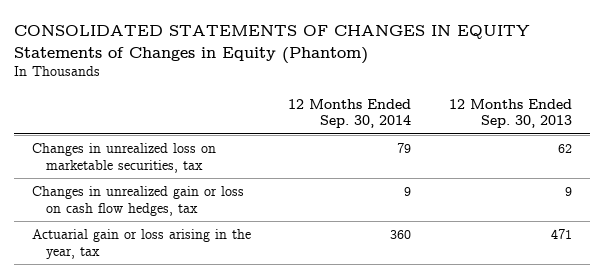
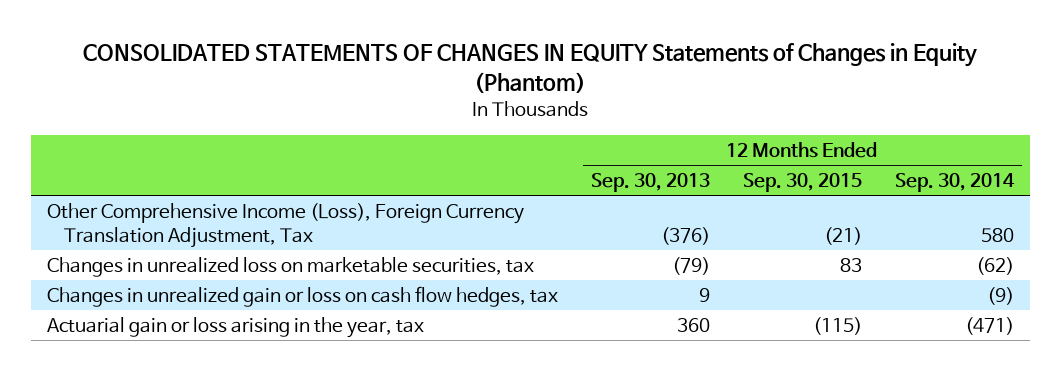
none -> [742,173,862,193] Sep. 30, 2015
none -> [47,202,525,249] Other Comprehensive Income (Loss), Foreign Currency Translation Adjustment, Tax
[397,143,412,154] 79 -> [975,256,1014,275] (62)
[557,144,572,154] 62 -> [671,256,710,275] (79)
[404,187,412,197] 9 -> [986,286,1014,305] (9)
[390,230,412,240] 360 -> [964,316,1014,335] (471)
[550,229,572,240] 471 -> [676,317,710,332] 360

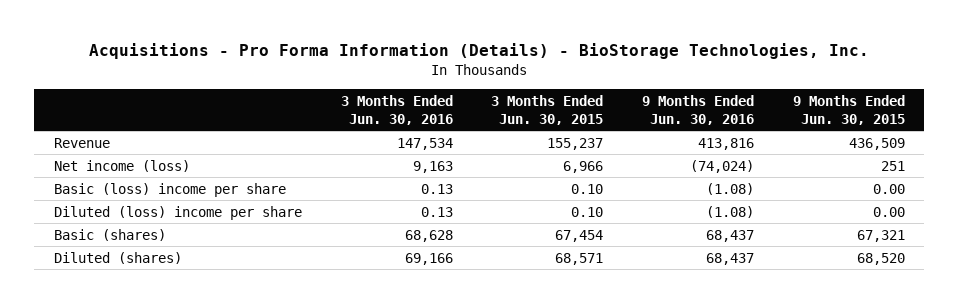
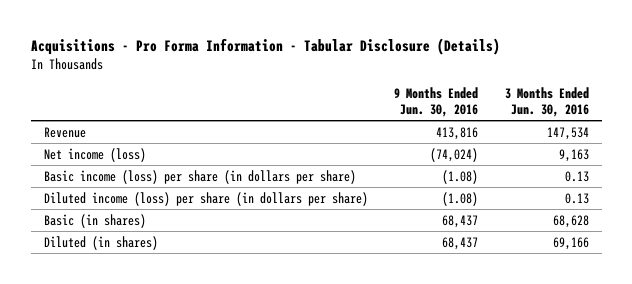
[89,43,870,60] Acquisitions - Pro Forma Information (Details) - BioStorage Technologies, Inc. -> [30,38,500,56] Acquisitions - Pro Forma Information - Tabular Disclosure (Details)
[491,94,604,125] 3 Months Ended Jun. 30, 2015 -> none
[792,94,905,125] 9 Months Ended Jun. 30, 2015 -> none
[53,182,286,197] Basic (loss) income per share -> [43,169,356,184] Basic income (loss) per share (in dollars per share)
[53,205,302,220] Diluted (loss) income per share -> [43,191,368,206] Diluted income (loss) per share (in dollars per share)
[53,228,166,241] Basic (shares) -> [43,213,146,228] Basic (in shares)
[53,251,182,264] Diluted (shares) -> [43,235,158,250] Diluted (in shares)

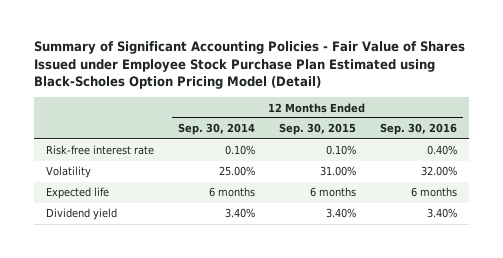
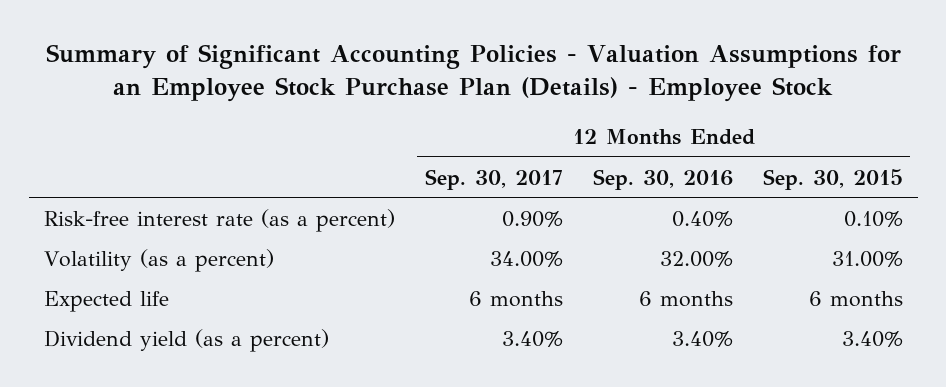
[34,41,466,89] Summary of Significant Accounting Policies - Fair Value of Shares Issued under Employee Stock Purchase Plan Estimated using Black-Scholes Option Pricing Model (Detail) -> [46,43,902,102] Summary of Significant Accounting Policies - Valuation Assumptions for an Employee Stock Purchase Plan (Details) - Employee Stock
[177,123,255,136] Sep. 30, 2014 -> none
none -> [424,168,563,190] Sep. 30, 2017
[45,145,154,156] Risk-free interest rate -> [43,208,395,232] Risk-free interest rate (as a percent)
[45,166,91,179] Volatility -> [43,248,274,272] Volatility (as a percent)
[45,208,117,221] Dividend yield -> [43,328,329,352] Dividend yield (as a percent)

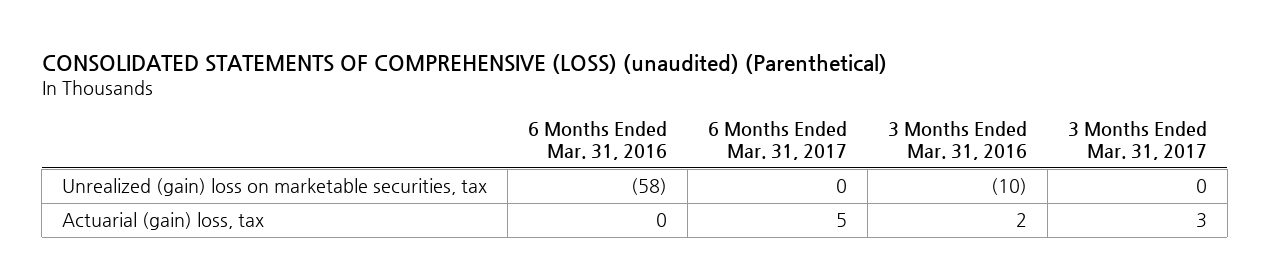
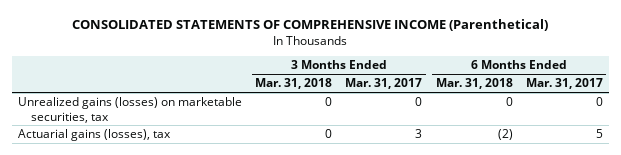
[41,53,887,74] CONSOLIDATED STATEMENTS OF COMPREHENSIVE (LOSS) (unaudited) (Parenthetical) -> [72,19,549,32] CONSOLIDATED STATEMENTS OF COMPREHENSIVE INCOME (Parenthetical)
[528,121,668,161] 6 Months Ended Mar. 31, 2016 -> none
[887,121,1027,161] 3 Months Ended Mar. 31, 2016 -> none
none -> [255,78,333,90] Mar. 31, 2018
none -> [435,78,513,90] Mar. 31, 2018
[62,178,488,197] Unrealized (gain) loss on marketable securities, tax -> [18,97,243,123] Unrealized gains (losses) on marketable securities, tax
[62,212,265,231] Actuarial (gain) loss, tax -> [18,129,172,142] Actuarial gains (losses), tax

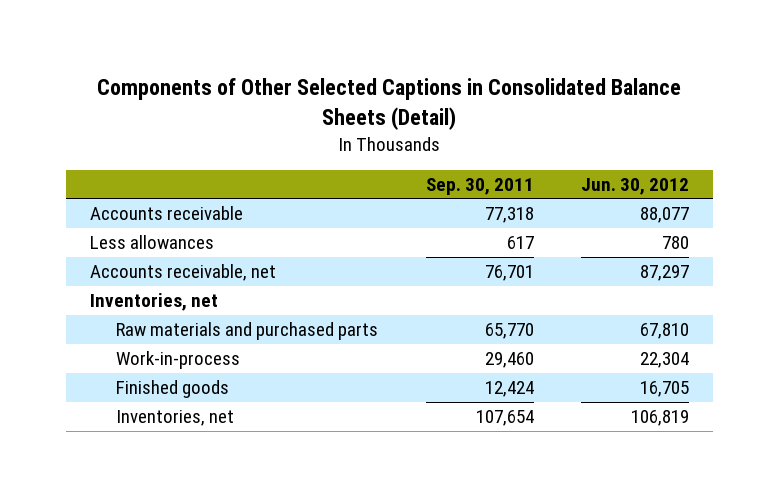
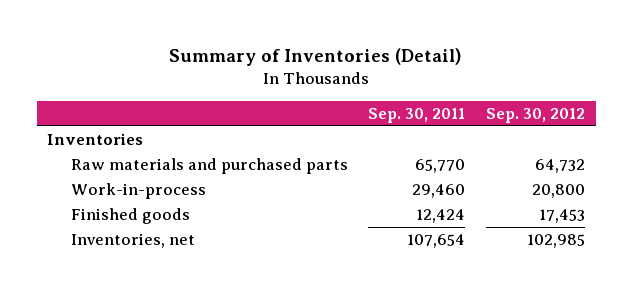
[97,78,682,130] Components of Other Selected Captions in Consolidated Balance Sheets (Detail) -> [169,48,463,67] Summary of Inventories (Detail)
[581,177,690,195] Jun. 30, 2012 -> none
none -> [486,107,586,123] Sep. 30, 2012
[89,206,243,221] Accounts receivable -> none
[89,235,214,250] Less allowances -> none
[89,264,276,282] Accounts receivable, net -> none
[89,293,218,312] Inventories, net -> [47,133,144,146] Inventories

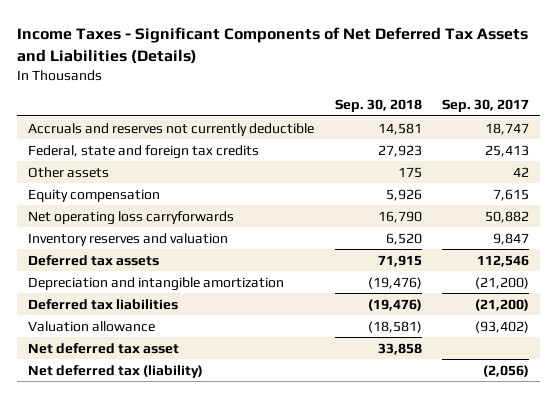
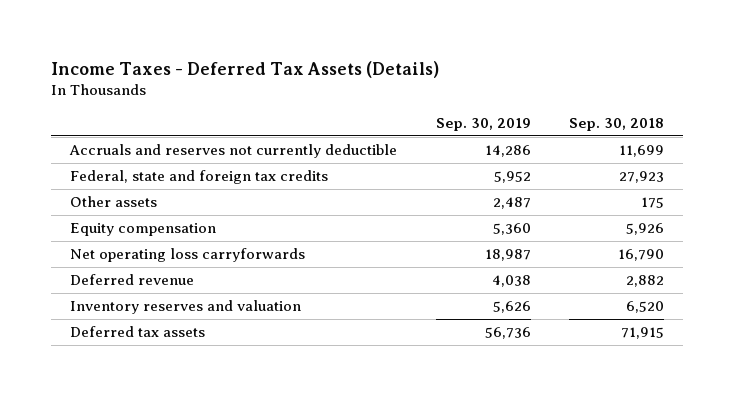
[17,27,529,64] Income Taxes - Significant Components of Net Deferred Tax Assets and Liabilities (Details) -> [51,60,440,78] Income Taxes - Deferred Tax Assets (Details)
[442,99,530,113] Sep. 30, 2017 -> none
none -> [435,118,531,132] Sep. 30, 2019
[377,122,422,135] 14,581 -> [618,144,664,157] 11,699
none -> [70,273,195,285] Deferred revenue
[27,276,284,291] Depreciation and intangible amortization -> none
[27,298,178,310] Deferred tax liabilities -> none
[27,320,155,332] Valuation allowance -> none
[27,342,179,354] Net deferred tax asset -> none
[27,364,203,378] Net deferred tax (liability) -> none

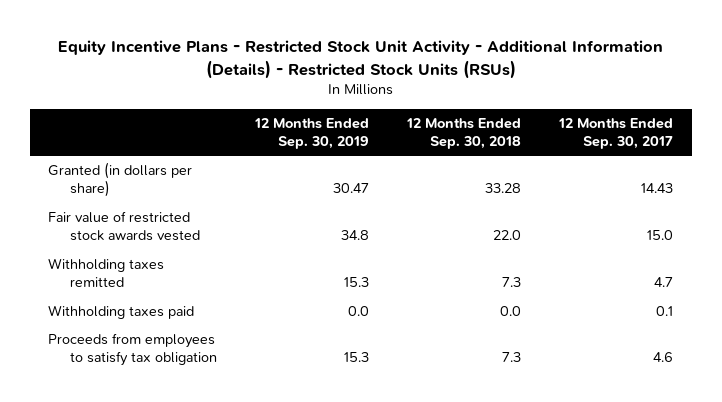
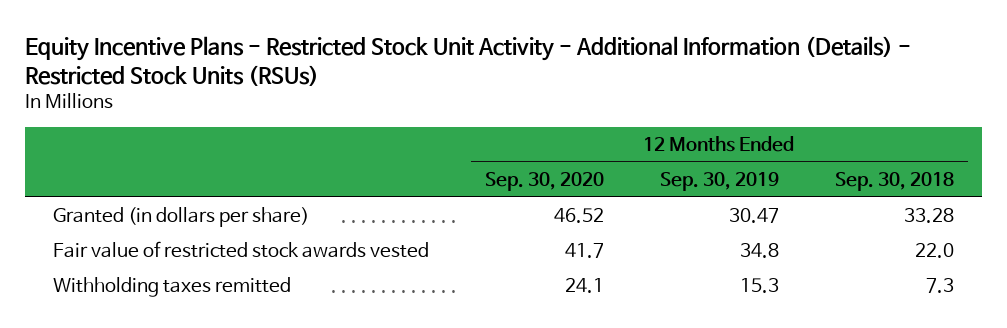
[558,117,674,150] 12 Months Ended Sep. 30, 2017 -> none
none -> [484,172,604,192] Sep. 30, 2020
[48,304,195,319] Withholding taxes paid -> none
[48,332,218,367] Proceeds from employees to satisfy tax obligation -> none

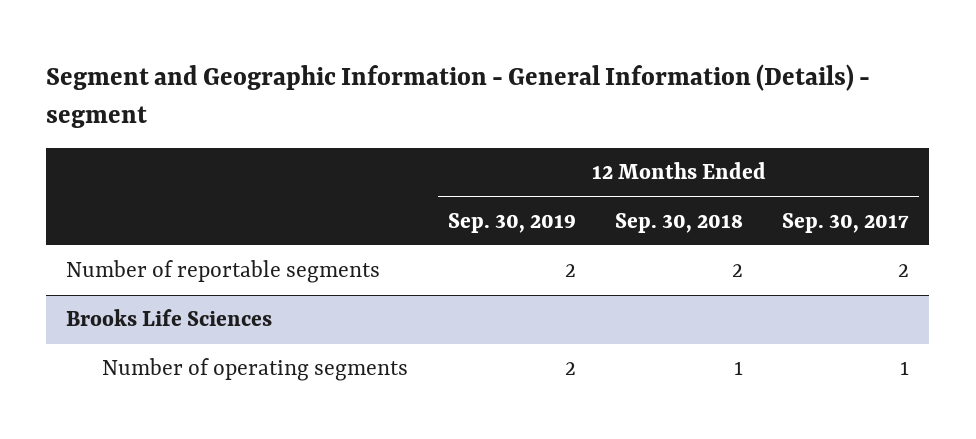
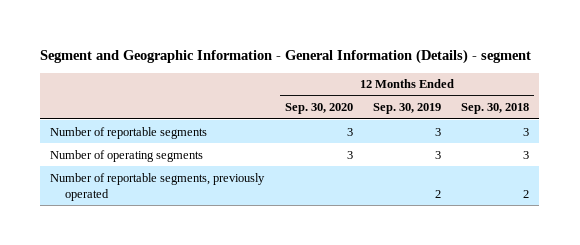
[782,212,910,233] Sep. 30, 2017 -> none
none -> [284,103,353,115] Sep. 30, 2020
[66,309,273,327] Brooks Life Sciences -> none
[564,264,576,278] 2 -> [434,127,441,136] 3
[732,264,744,278] 2 -> [523,127,530,136] 3
[564,362,576,376] 2 -> [434,150,441,159] 3
[734,361,744,376] 1 -> [523,150,530,159] 3
none -> [50,172,266,201] Number of reportable segments, previously operated

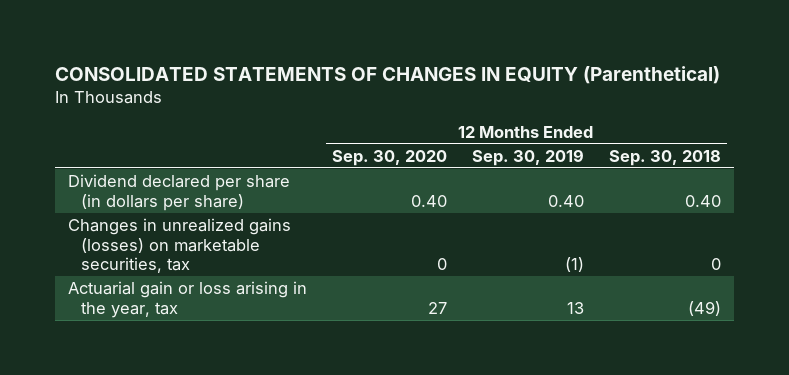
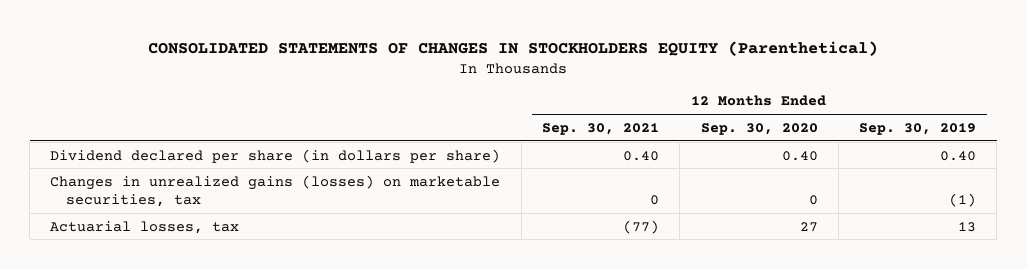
[55,65,721,84] CONSOLIDATED STATEMENTS OF CHANGES IN EQUITY (Parenthetical) -> [148,40,879,56] CONSOLIDATED STATEMENTS OF CHANGES IN STOCKHOLDERS EQUITY (Parenthetical)
[608,149,721,166] Sep. 30, 2018 -> none
none -> [542,122,660,135] Sep. 30, 2021
[67,281,307,318] Actuarial gain or loss arising in the year, tax -> [50,220,240,234] Actuarial losses, tax

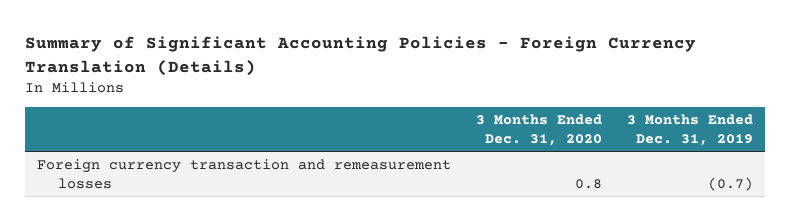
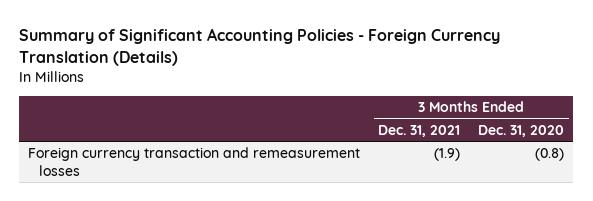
[626,113,753,147] 3 Months Ended Dec. 31, 2019 -> none
none -> [378,124,461,137] Dec. 31, 2021
[574,178,602,189] 0.8 -> [535,148,565,162] (0.8)

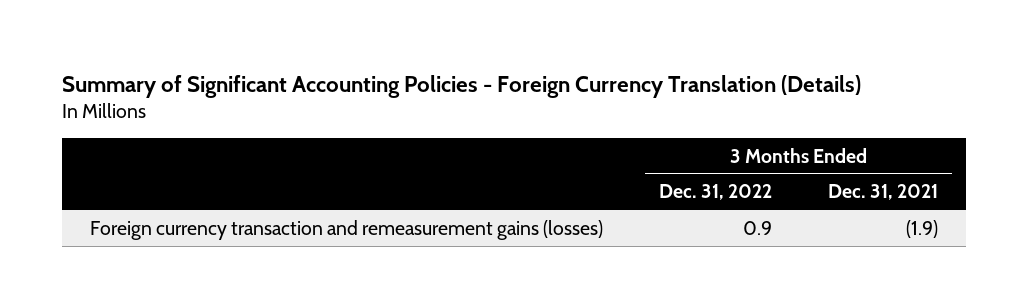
[478,124,565,137] Dec. 31, 2020 -> none
none -> [659,184,773,201] Dec. 31, 2022
[28,147,361,177] Foreign currency transaction and remeasurement losses -> [89,219,603,240] Foreign currency transaction and remeasurement gains (losses)

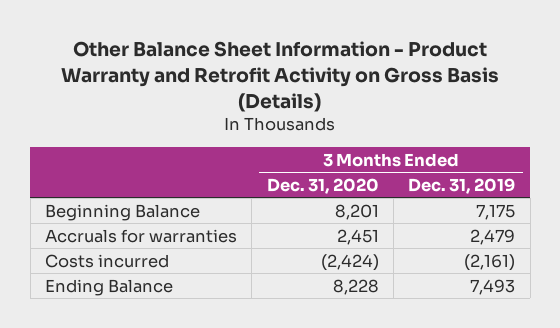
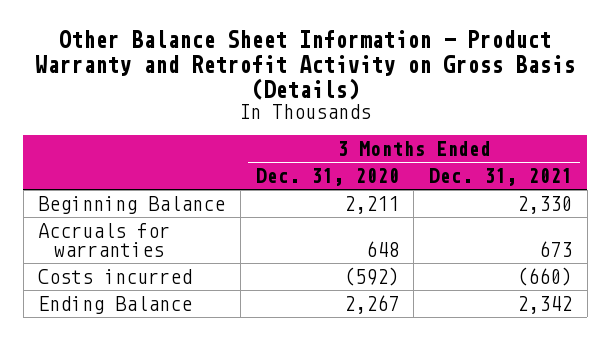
[408,177,516,194] Dec. 31, 2019 -> none
none -> [429,167,573,186] Dec. 31, 2021
[334,203,379,220] 8,201 -> [343,195,399,214] 2,211
[336,228,379,245] 2,451 -> [365,241,399,258] 648
[320,253,379,271] (2,424) -> [343,266,399,286] (592)
[332,278,379,295] 8,228 -> [343,294,399,314] 2,267

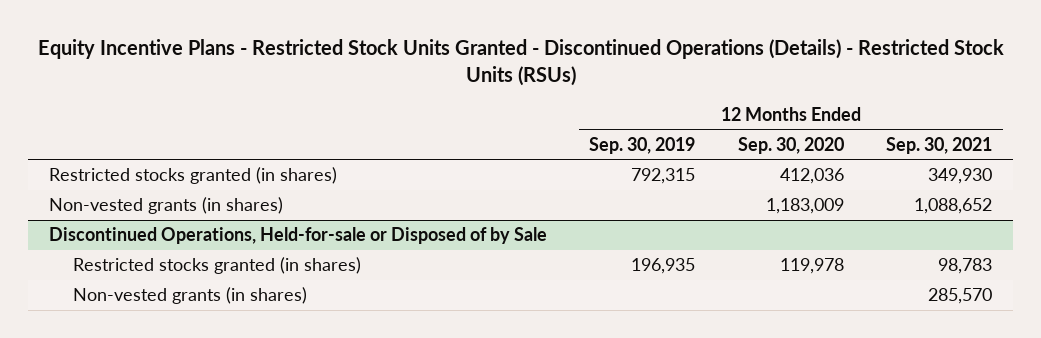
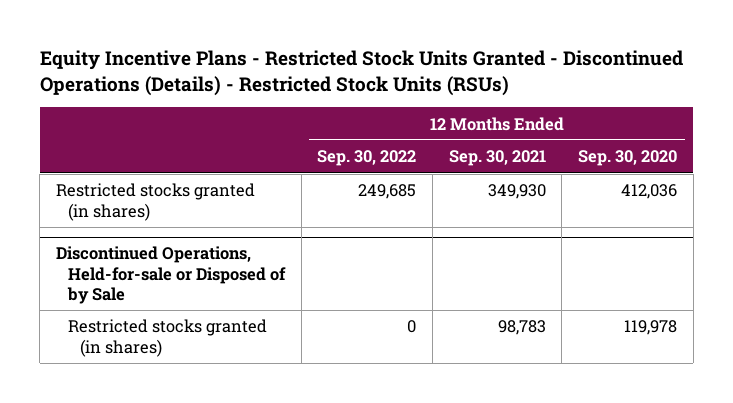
[589,136,696,154] Sep. 30, 2019 -> none
none -> [317,150,417,167] Sep. 30, 2022
[48,197,283,215] Non-vested grants (in shares) -> none
[73,287,308,305] Non-vested grants (in shares) -> none

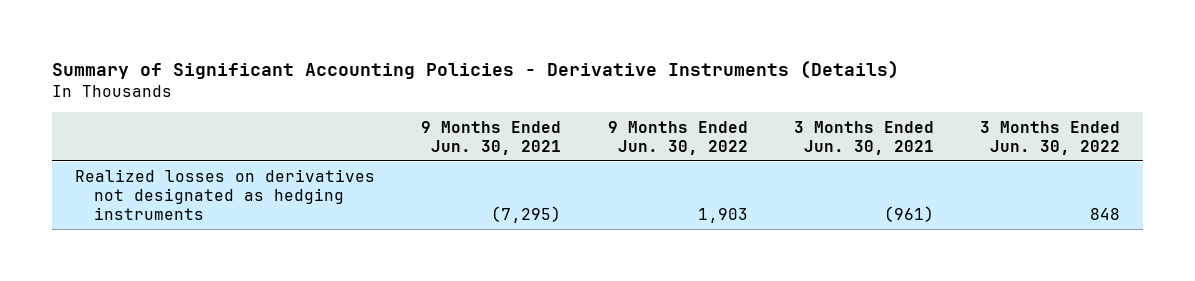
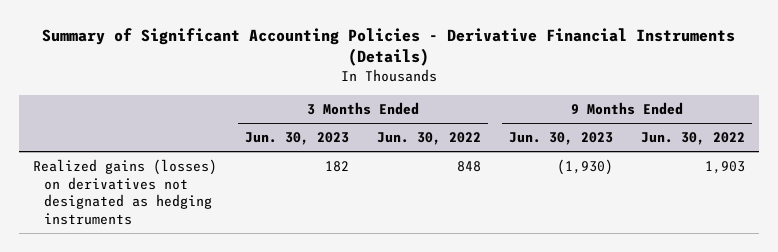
[51,59,899,79] Summary of Significant Accounting Policies - Derivative Instruments (Details) -> [42,27,736,67] Summary of Significant Accounting Policies - Derivative Financial Instruments (Details)
[421,120,562,155] 9 Months Ended Jun. 30, 2021 -> none
[793,120,934,155] 3 Months Ended Jun. 30, 2021 -> none
none -> [245,132,350,146] Jun. 30, 2023
none -> [508,132,613,146] Jun. 30, 2023
[75,169,376,221] Realized losses on derivatives not designated as hedging instruments -> [33,158,218,225] Realized gains (losses) on derivatives not designated as hedging instruments

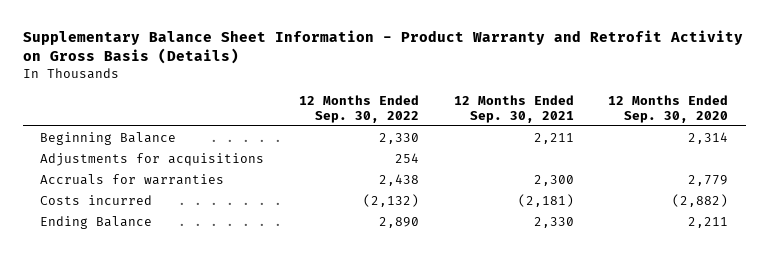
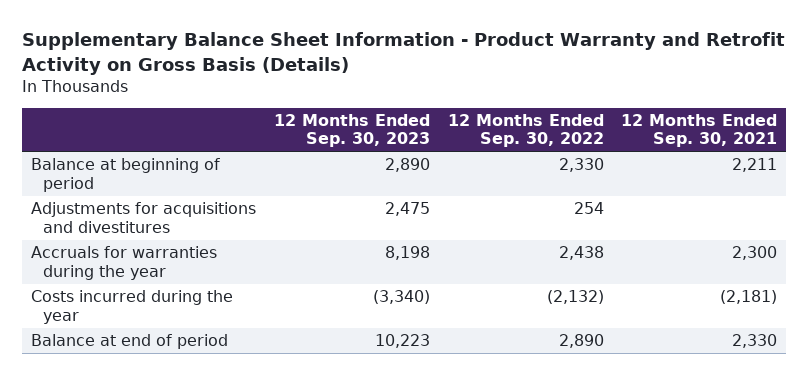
[608,94,729,123] 12 Months Ended Sep. 30, 2020 -> none
none -> [273,113,430,148] 12 Months Ended Sep. 30, 2023
[40,131,177,145] Beginning Balance -> [30,158,220,192] Balance at beginning of period
[40,152,265,166] Adjustments for acquisitions -> [30,202,256,233] Adjustments for acquisitions and divestitures
[40,173,225,185] Accruals for warranties -> [30,246,217,280] Accruals for warranties during the year
[40,194,153,205] Costs incurred -> [30,290,233,324] Costs incurred during the year
[40,215,153,229] Ending Balance -> [30,334,228,350] Balance at end of period

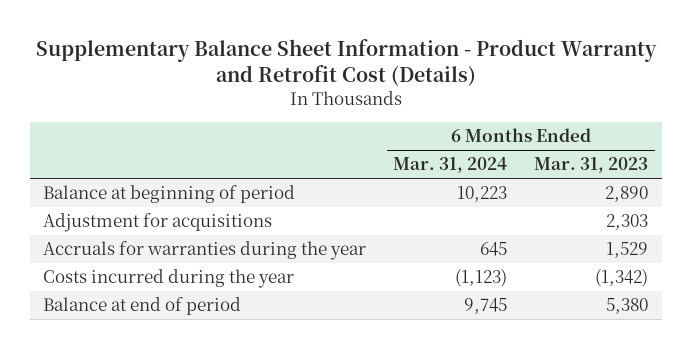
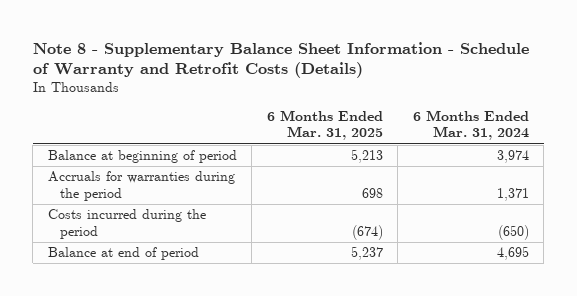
[35,38,657,87] Supplementary Balance Sheet Information - Product Warranty and Retrofit Cost (Details) -> [32,41,529,79] Note 8 - Supplementary Balance Sheet Information - Schedule of Warranty and Retrofit Costs (Details)
[534,157,649,174] Mar. 31, 2023 -> none
none -> [266,110,383,141] 6 Months Ended Mar. 31, 2025
[43,213,273,233] Adjustment for acquisitions -> none
[457,186,508,203] 10,223 -> [496,150,529,164] 3,974
[43,241,367,261] Accruals for warranties during the year -> [47,171,235,201] Accruals for warranties during the period
[480,242,508,257] 645 -> [496,187,529,201] 1,371
[43,269,295,289] Costs incurred during the year -> [47,209,206,239] Costs incurred during the period
[455,269,508,288] (1,123) -> [497,224,529,240] (650)
[464,298,508,315] 9,745 -> [496,246,529,261] 4,695

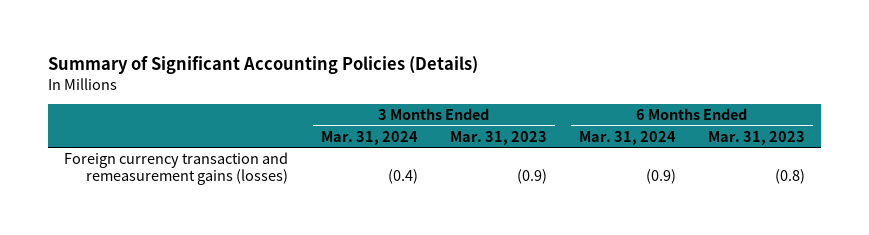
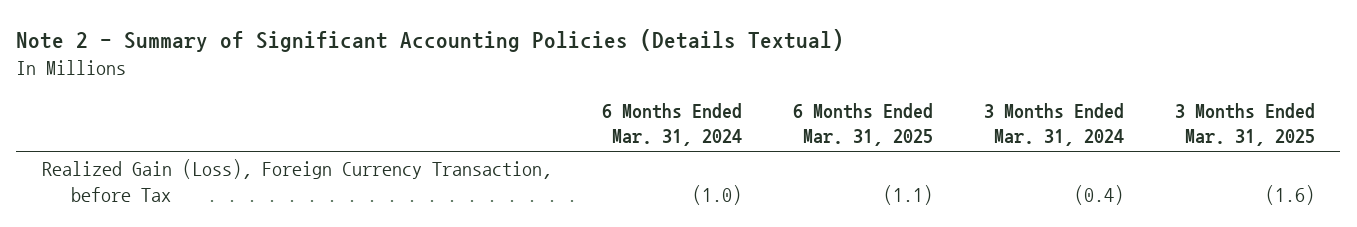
[47,56,478,75] Summary of Significant Accounting Policies (Details) -> [16,29,845,53] Note 2 - Summary of Significant Accounting Policies (Details Textual)
[449,130,547,145] Mar. 31, 2023 -> none
[708,130,806,145] Mar. 31, 2023 -> none
none -> [793,102,934,147] 6 Months Ended Mar. 31, 2025
none -> [1174,102,1315,147] 3 Months Ended Mar. 31, 2025
[63,152,289,186] Foreign currency transaction and remeasurement gains (losses) -> [41,159,552,203] Realized Gain (Loss), Foreign Currency Transaction, before Tax
[646,169,677,185] (0.9) -> [692,185,743,206] (1.0)

